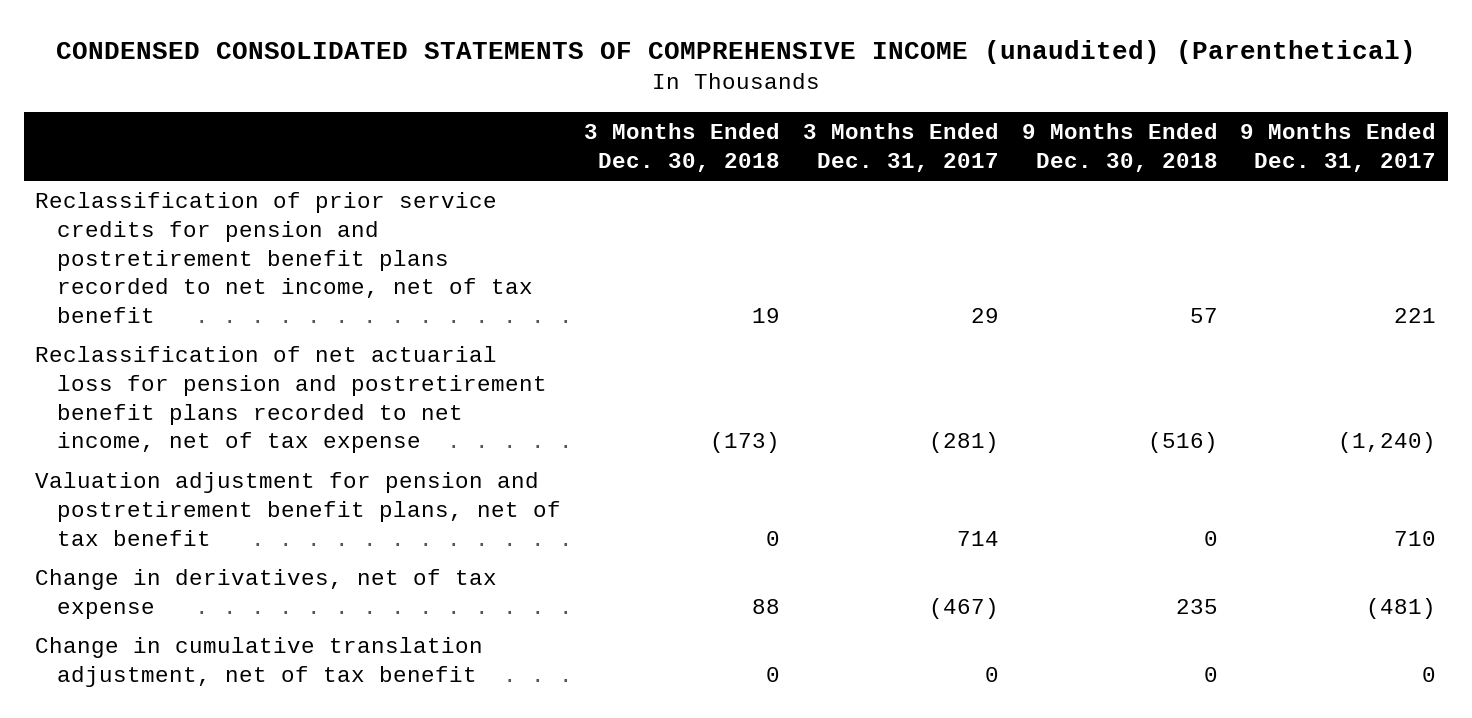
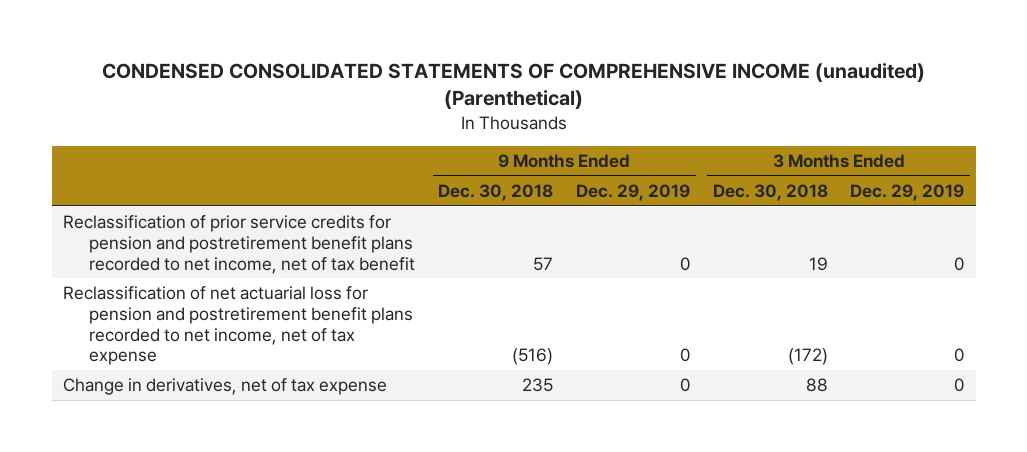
[802,123,999,172] 3 Months Ended Dec. 31, 2017 -> none
[1240,123,1437,172] 9 Months Ended Dec. 31, 2017 -> none
none -> [575,183,690,201] Dec. 29, 2019
none -> [850,183,965,201] Dec. 29, 2019
[35,472,562,546] Valuation adjustment for pension and postretirement benefit plans, net of tax benefit -> none
[710,432,781,454] (173) -> [787,348,828,366] (172)
[35,637,484,687] Change in cumulative translation adjustment, net of tax benefit -> none

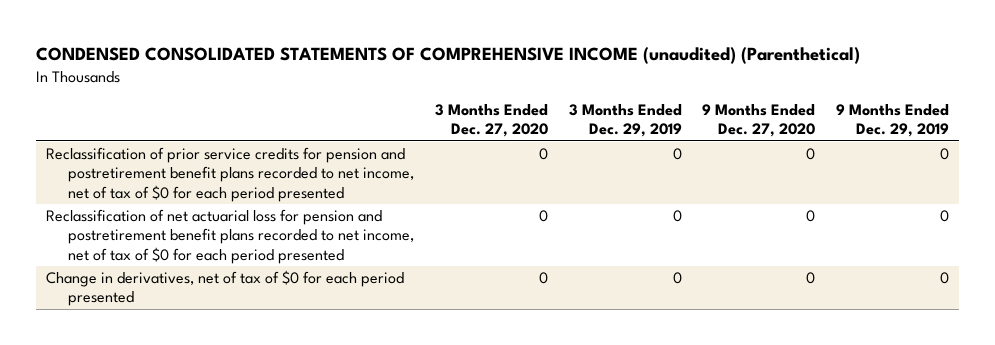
[438,183,554,201] Dec. 30, 2018 -> none
[712,183,828,201] Dec. 30, 2018 -> none
none -> [434,103,548,137] 3 Months Ended Dec. 27, 2020
none -> [702,103,816,137] 9 Months Ended Dec. 27, 2020
[62,215,416,274] Reclassification of prior service credits for pension and postretirement benefit plans recorded to net income, net of tax benefit -> [45,147,415,202] Reclassification of prior service credits for pension and postretirement benefit plans recorded to net income, net of tax of $0 for each period presented
[62,286,414,366] Reclassification of net actuarial loss for pension and postretirement benefit plans recorded to net income, net of tax expense -> [45,209,415,264] Reclassification of net actuarial loss for pension and postretirement benefit plans recorded to net income, net of tax of $0 for each period presented
[62,378,387,396] Change in derivatives, net of tax expense -> [45,270,404,307] Change in derivatives, net of tax of $0 for each period presented

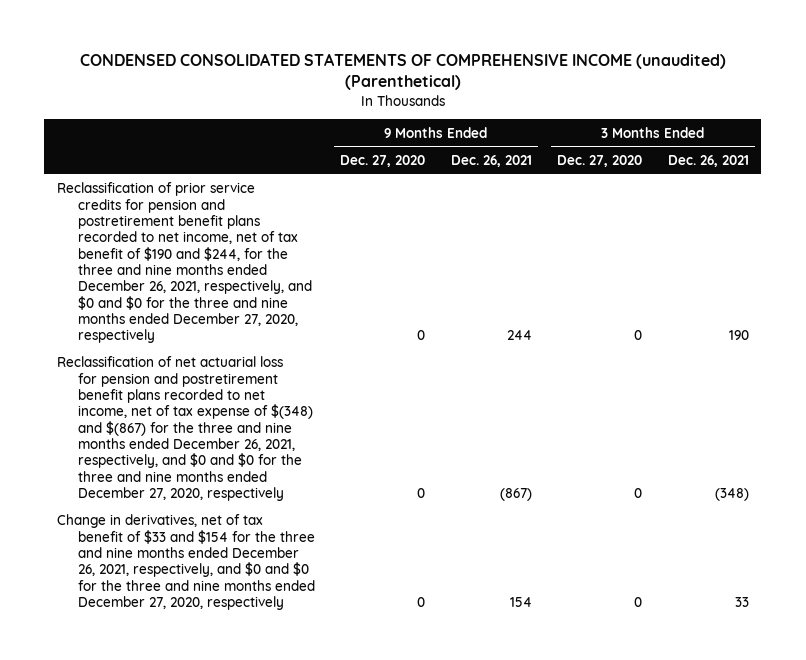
[568,103,682,137] 3 Months Ended Dec. 29, 2019 -> none
[836,103,950,137] 9 Months Ended Dec. 29, 2019 -> none
none -> [450,154,532,167] Dec. 26, 2021
none -> [667,154,749,167] Dec. 26, 2021
[45,270,404,307] Change in derivatives, net of tax of $0 for each period presented -> none
[45,147,415,202] Reclassification of prior service credits for pension and postretirement benefit plans recorded to net income, net of tax of $0 for each period presented -> [57,182,312,344] Reclassification of prior service credits for pension and postretirement benefit plans recorded to net income, net of tax benefit of $190 and $244, for the three and nine months ended December 26, 2021, respectively, and $0 and $0 for the three and nine months ended December 27, 2020, respectively
[45,209,415,264] Reclassification of net actuarial loss for pension and postretirement benefit plans recorded to net income, net of tax of $0 for each period presented -> [57,356,313,502] Reclassification of net actuarial loss for pension and postretirement benefit plans recorded to net income, net of tax expense of $(348) and $(867) for the three and nine months ended December 26, 2021, respectively, and $0 and $0 for the three and nine months ended December 27, 2020, respectively
none -> [57,514,315,611] Change in derivatives, net of tax benefit of $33 and $154 for the three and nine months ended December 26, 2021, respectively, and $0 and $0 for the three and nine months ended December 27, 2020, respectively

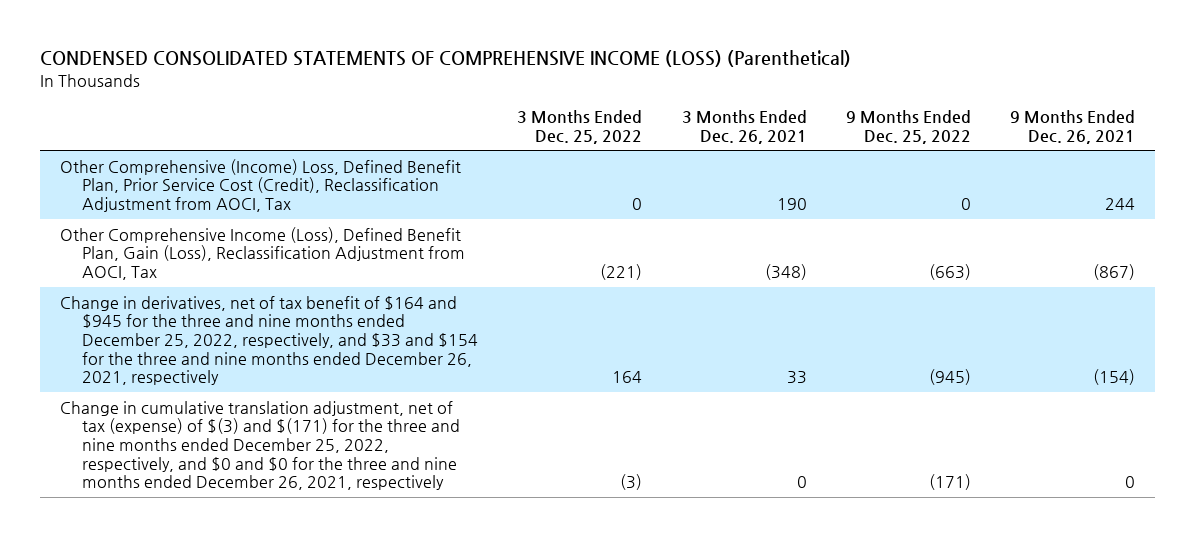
[79,52,726,91] CONDENSED CONSOLIDATED STATEMENTS OF COMPREHENSIVE INCOME (unaudited) (Parenthetical) -> [40,50,852,68] CONDENSED CONSOLIDATED STATEMENTS OF COMPREHENSIVE INCOME (LOSS) (Parenthetical)
[340,154,426,167] Dec. 27, 2020 -> none
[557,154,643,167] Dec. 27, 2020 -> none
none -> [517,109,643,144] 3 Months Ended Dec. 25, 2022
none -> [845,109,971,144] 9 Months Ended Dec. 25, 2022
[57,182,312,344] Reclassification of prior service credits for pension and postretirement benefit plans recorded to net income, net of tax benefit of $190 and $244, for the three and nine months ended December 26, 2021, respectively, and $0 and $0 for the three and nine months ended December 27, 2020, respectively -> [59,158,461,212] Other Comprehensive (Income) Loss, Defined Benefit Plan, Prior Service Cost (Credit), Reclassification Adjustment from AOCI, Tax
[57,356,313,502] Reclassification of net actuarial loss for pension and postretirement benefit plans recorded to net income, net of tax expense of $(348) and $(867) for the three and nine months ended December 26, 2021, respectively, and $0 and $0 for the three and nine months ended December 27, 2020, respectively -> [59,226,465,280] Other Comprehensive Income (Loss), Defined Benefit Plan, Gain (Loss), Reclassification Adjustment from AOCI, Tax
[57,514,315,611] Change in derivatives, net of tax benefit of $33 and $154 for the three and nine months ended December 26, 2021, respectively, and $0 and $0 for the three and nine months ended December 27, 2020, respectively -> [59,295,478,386] Change in derivatives, net of tax benefit of $164 and $945 for the three and nine months ended December 25, 2022, respectively, and $33 and $154 for the three and nine months ended December 26, 2021, respectively
[509,597,532,608] 154 -> [1093,369,1136,386] (154)
none -> [59,400,460,491] Change in cumulative translation adjustment, net of tax (expense) of $(3) and $(171) for the three and nine months ended December 25, 2022, respectively, and $0 and $0 for the three and nine months ended December 26, 2021, respectively

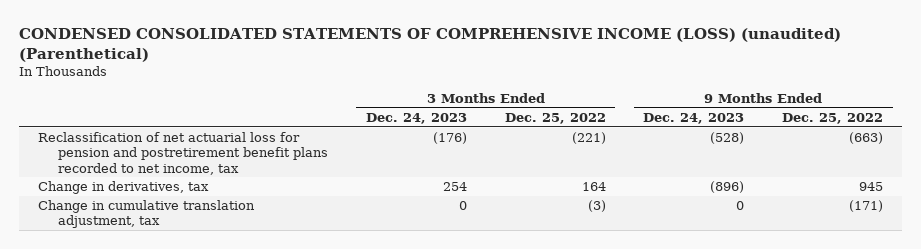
[40,50,852,68] CONDENSED CONSOLIDATED STATEMENTS OF COMPREHENSIVE INCOME (LOSS) (Parenthetical) -> [19,28,842,62] CONDENSED CONSOLIDATED STATEMENTS OF COMPREHENSIVE INCOME (LOSS) (unaudited) (Parenthetical)
[681,109,807,144] 3 Months Ended Dec. 26, 2021 -> none
[1010,109,1136,144] 9 Months Ended Dec. 26, 2021 -> none
none -> [365,113,467,125] Dec. 24, 2023
none -> [643,113,745,125] Dec. 24, 2023
[59,158,461,212] Other Comprehensive (Income) Loss, Defined Benefit Plan, Prior Service Cost (Credit), Reclassification Adjustment from AOCI, Tax -> none
[59,295,478,386] Change in derivatives, net of tax benefit of $164 and $945 for the three and nine months ended December 25, 2022, respectively, and $33 and $154 for the three and nine months ended December 26, 2021, respectively -> none
[59,226,465,280] Other Comprehensive Income (Loss), Defined Benefit Plan, Gain (Loss), Reclassification Adjustment from AOCI, Tax -> [38,132,328,175] Reclassification of net actuarial loss for pension and postretirement benefit plans recorded to net income, tax
none -> [38,181,210,195] Change in derivatives, tax
[59,400,460,491] Change in cumulative translation adjustment, net of tax (expense) of $(3) and $(171) for the three and nine months ended December 25, 2022, respectively, and $0 and $0 for the three and nine months ended December 26, 2021, respectively -> [38,200,256,229] Change in cumulative translation adjustment, tax

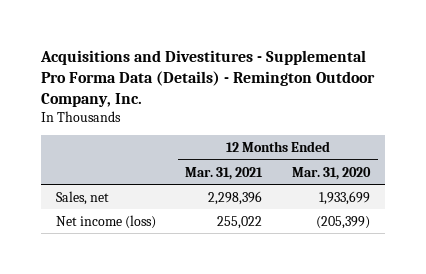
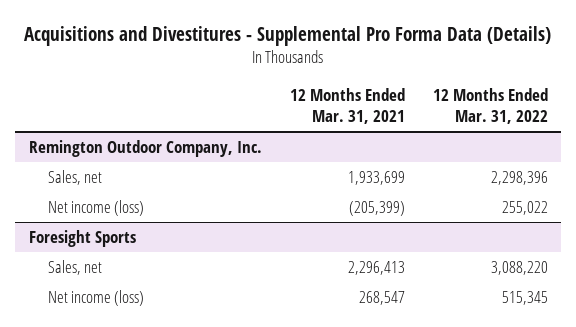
[39,49,375,107] Acquisitions and Divestitures - Supplemental Pro Forma Data (Details) - Remington Outdoor Company, Inc. -> [24,25,552,46] Acquisitions and Divestitures - Supplemental Pro Forma Data (Details)
[292,166,372,180] Mar. 31, 2020 -> none
none -> [432,87,548,125] 12 Months Ended Mar. 31, 2022
none -> [28,139,262,157] Remington Outdoor Company, Inc.
[208,190,263,205] 2,298,396 -> [347,170,405,185] 1,933,699
[217,215,263,229] 255,022 -> [348,200,405,216] (205,399)
none -> [28,229,136,247] Foresight Sports
none -> [48,259,103,275] Sales, net
none -> [48,289,145,306] Net income (loss)

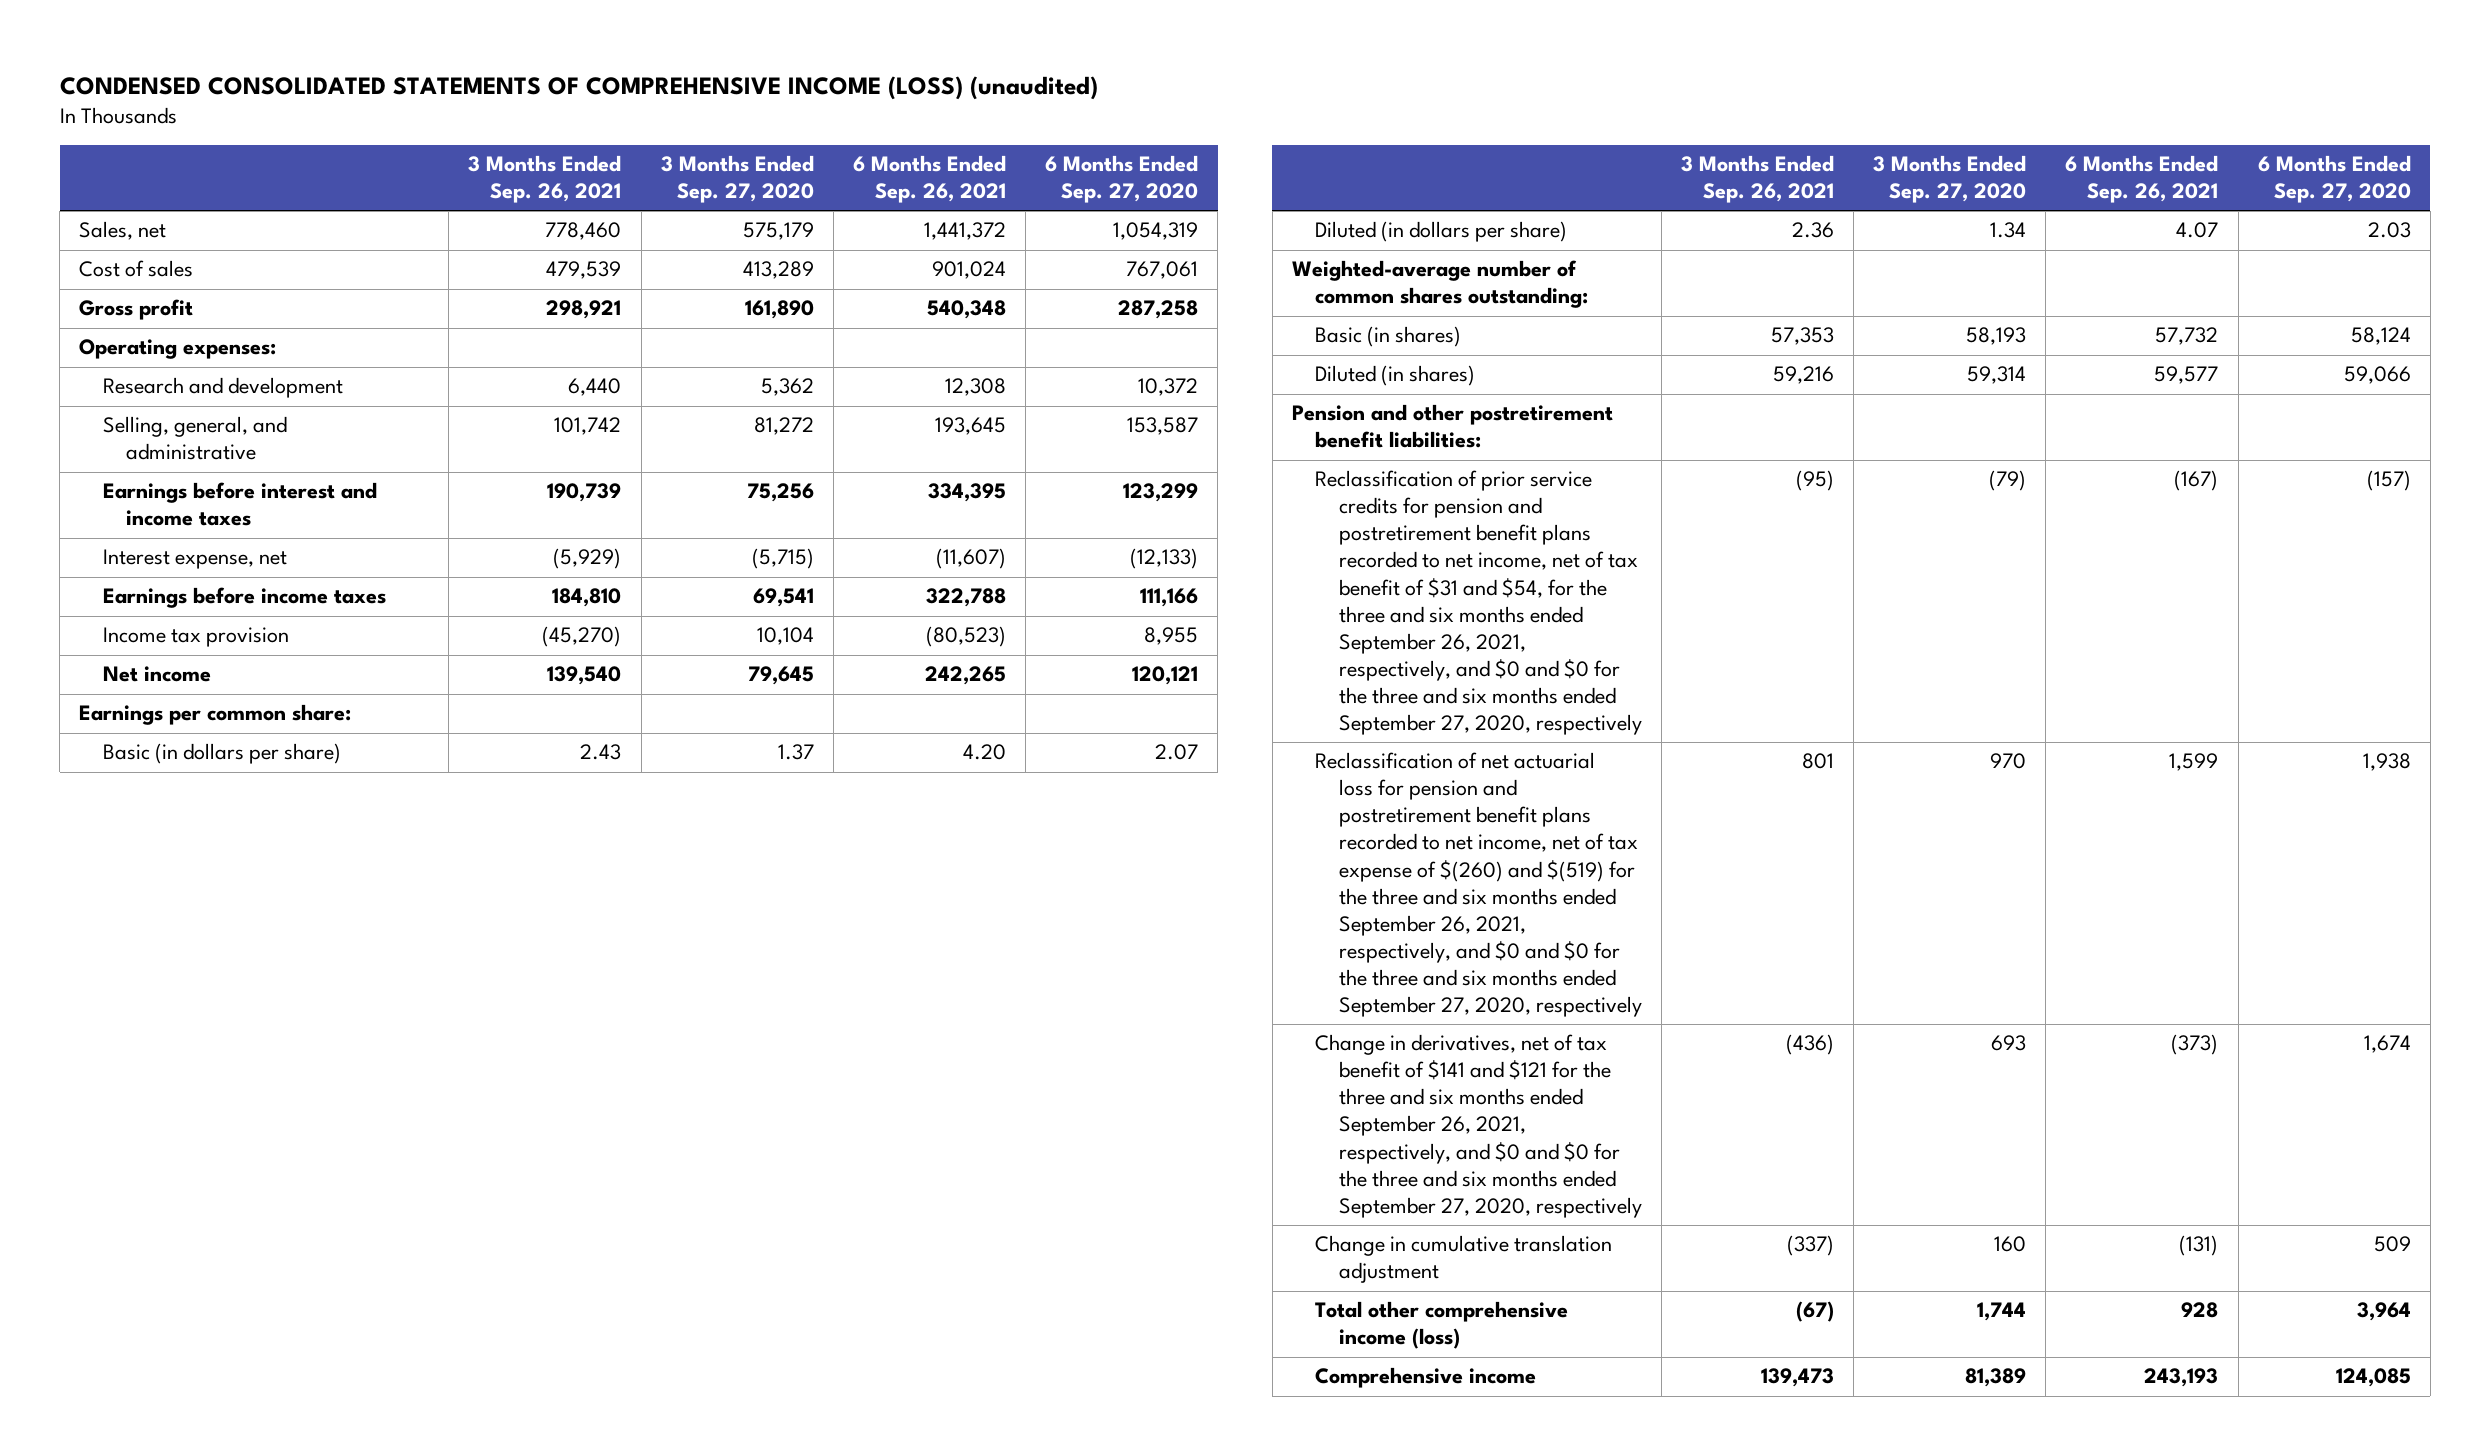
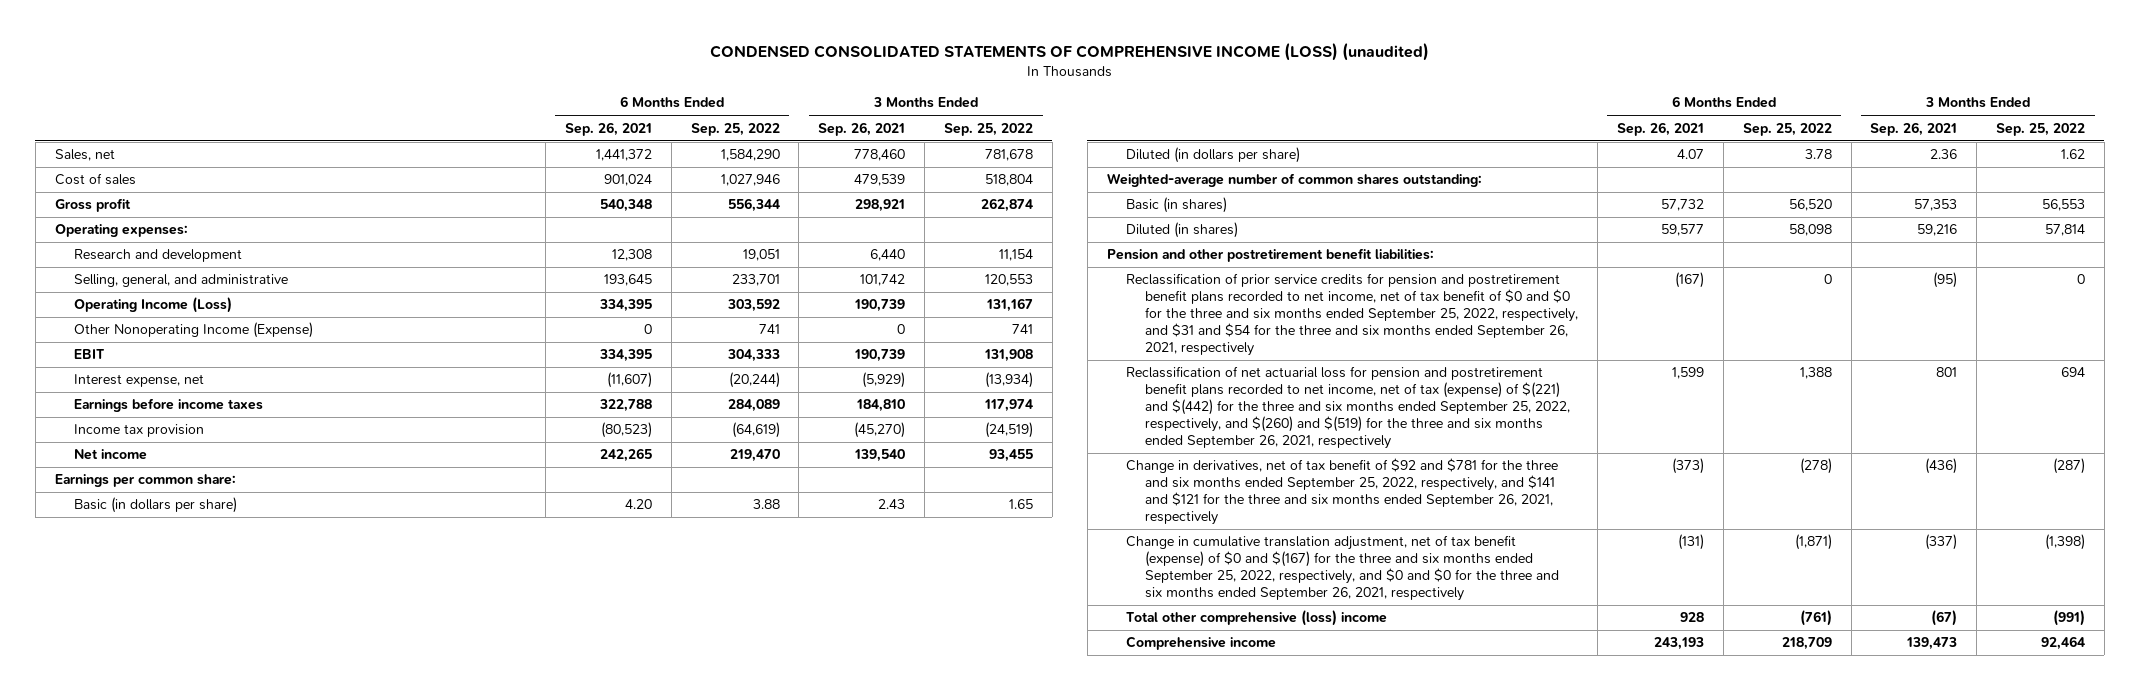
[660,155,814,204] 3 Months Ended Sep. 27, 2020 -> none
[1045,155,1199,204] 6 Months Ended Sep. 27, 2020 -> none
none -> [690,122,780,136] Sep. 25, 2022
none -> [944,122,1034,136] Sep. 25, 2022
none -> [73,297,232,314] Operating Income (Loss)
none -> [73,322,313,339] Other Nonoperating Income (Expense)
[102,482,377,527] Earnings before interest and income taxes -> [73,349,105,360] EBIT
[1315,470,1642,735] Reclassification of prior service credits for pension and postretirement benefit plans recorded to net income, net of tax benefit of $31 and $54, for the three and six months ended September 26, 2021, respectively, and $0 and $0 for the three and six months ended September 27, 2020, respectively -> [1126,273,1579,356] Reclassification of prior service credits for pension and postretirement benefit plans recorded to net income, net of tax benefit of $0 and $0 for the three and six months ended September 25, 2022, respectively, and $31 and $54 for the three and six months ended September 26, 2021, respectively
[1315,752,1642,1017] Reclassification of net actuarial loss for pension and postretirement benefit plans recorded to net income, net of tax expense of $(260) and $(519) for the three and six months ended September 26, 2021, respectively, and $0 and $0 for the three and six months ended September 27, 2020, respectively -> [1126,366,1571,449] Reclassification of net actuarial loss for pension and postretirement benefit plans recorded to net income, net of tax (expense) of $(221) and $(442) for the three and six months ended September 25, 2022, respectively, and $(260) and $(519) for the three and six months ended September 26, 2021, respectively
[1315,1034,1642,1218] Change in derivatives, net of tax benefit of $141 and $121 for the three and six months ended September 26, 2021, respectively, and $0 and $0 for the three and six months ended September 27, 2020, respectively -> [1126,458,1559,525] Change in derivatives, net of tax benefit of $92 and $781 for the three and six months ended September 25, 2022, respectively, and $141 and $121 for the three and six months ended September 26, 2021, respectively
[1315,1235,1613,1284] Change in cumulative translation adjustment -> [1126,535,1560,601] Change in cumulative translation adjustment, net of tax benefit (expense) of $0 and $(167) for the three and six months ended September 25, 2022, respectively, and $0 and $0 for the three and six months ended September 26, 2021, respectively
[1315,1301,1569,1350] Total other comprehensive income (loss) -> [1126,610,1388,627] Total other comprehensive (loss) income

